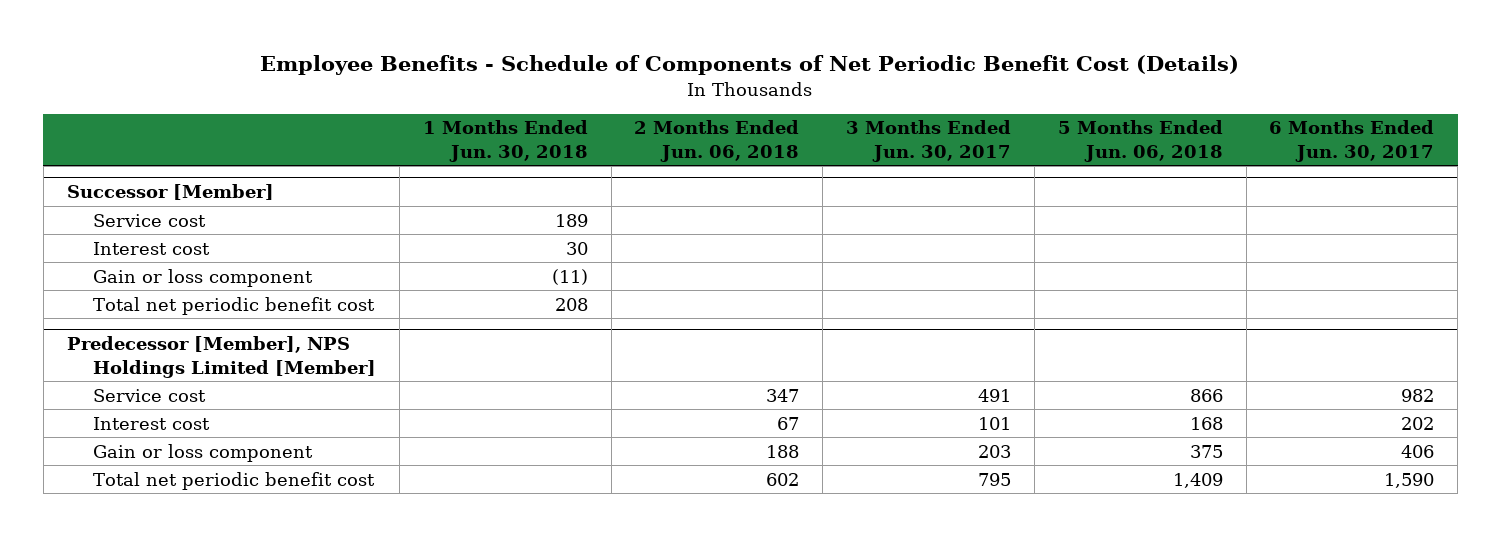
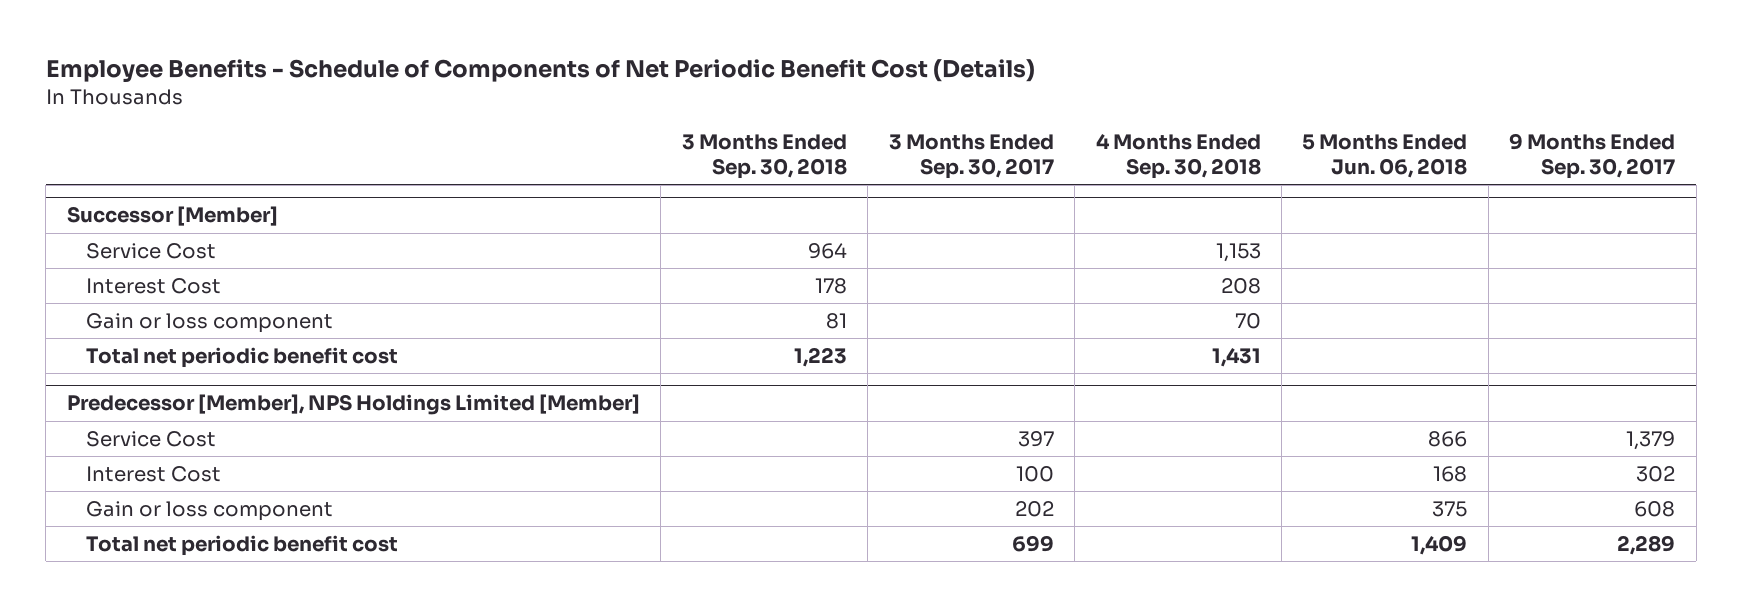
[422,120,588,162] 1 Months Ended Jun. 30, 2018 -> none
[634,120,800,162] 2 Months Ended Jun. 06, 2018 -> none
[846,120,1012,162] 3 Months Ended Jun. 30, 2017 -> none
[1269,120,1435,162] 6 Months Ended Jun. 30, 2017 -> none
none -> [681,134,847,180] 3 Months Ended Sep. 30, 2018
none -> [888,134,1054,180] 3 Months Ended Sep. 30, 2017
none -> [1095,133,1261,180] 4 Months Ended Sep. 30, 2018
none -> [1509,133,1676,180] 9 Months Ended Sep. 30, 2017
[93,213,207,227] Service cost -> [85,242,216,259] Service Cost
[93,241,211,255] Interest cost -> [85,277,221,294] Interest Cost
[93,388,207,402] Service cost -> [85,430,216,447] Service Cost
[93,416,211,430] Interest cost -> [85,465,221,482] Interest Cost

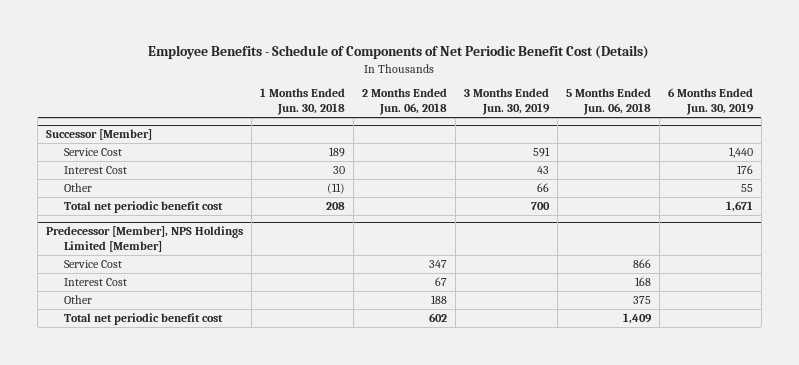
[681,134,847,180] 3 Months Ended Sep. 30, 2018 -> none
[888,134,1054,180] 3 Months Ended Sep. 30, 2017 -> none
[1095,133,1261,180] 4 Months Ended Sep. 30, 2018 -> none
[1509,133,1676,180] 9 Months Ended Sep. 30, 2017 -> none
none -> [260,88,346,116] 1 Months Ended Jun. 30, 2018
none -> [362,88,448,116] 2 Months Ended Jun. 06, 2018
none -> [463,88,550,116] 3 Months Ended Jun. 30, 2019
none -> [667,88,754,116] 6 Months Ended Jun. 30, 2019
[85,312,333,333] Gain or loss component -> none
none -> [64,182,93,192] Other
[85,500,333,521] Gain or loss component -> [64,294,93,304] Other

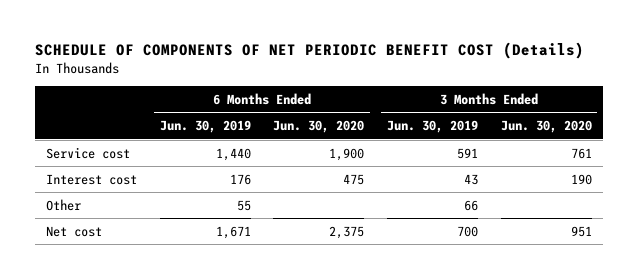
[148,45,650,60] Employee Benefits - Schedule of Components of Net Periodic Benefit Cost (Details) -> [34,42,584,60] SCHEDULE OF COMPONENTS OF NET PERIODIC BENEFIT COST (Details)
[260,88,346,116] 1 Months Ended Jun. 30, 2018 -> none
[362,88,448,116] 2 Months Ended Jun. 06, 2018 -> none
[565,88,651,116] 5 Months Ended Jun. 06, 2018 -> none
none -> [273,120,365,134] Jun. 30, 2020
none -> [500,120,592,134] Jun. 30, 2020
[46,129,153,141] Successor [Member] -> none
[64,147,123,156] Service Cost -> [46,146,131,159] Service cost
[64,165,128,174] Interest Cost -> [46,173,138,185] Interest cost
[46,226,244,253] Predecessor [Member], NPS Holdings Limited [Member] -> none
[64,259,123,268] Service Cost -> none
[64,277,128,286] Interest Cost -> none
[64,294,93,304] Other -> none
[64,312,224,325] Total net periodic benefit cost -> none
[64,200,224,213] Total net periodic benefit cost -> [46,225,103,237] Net cost

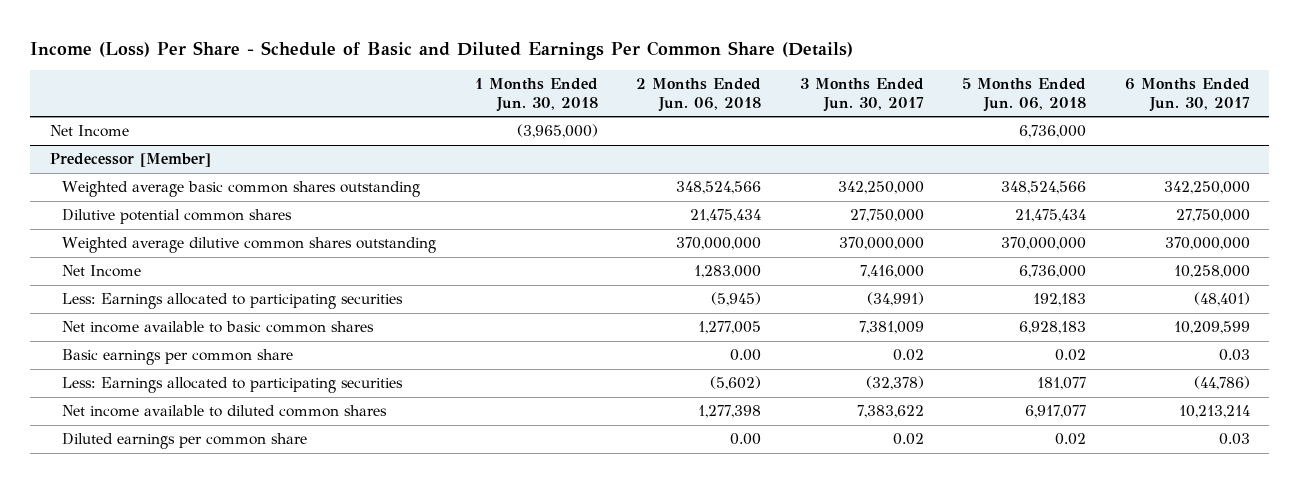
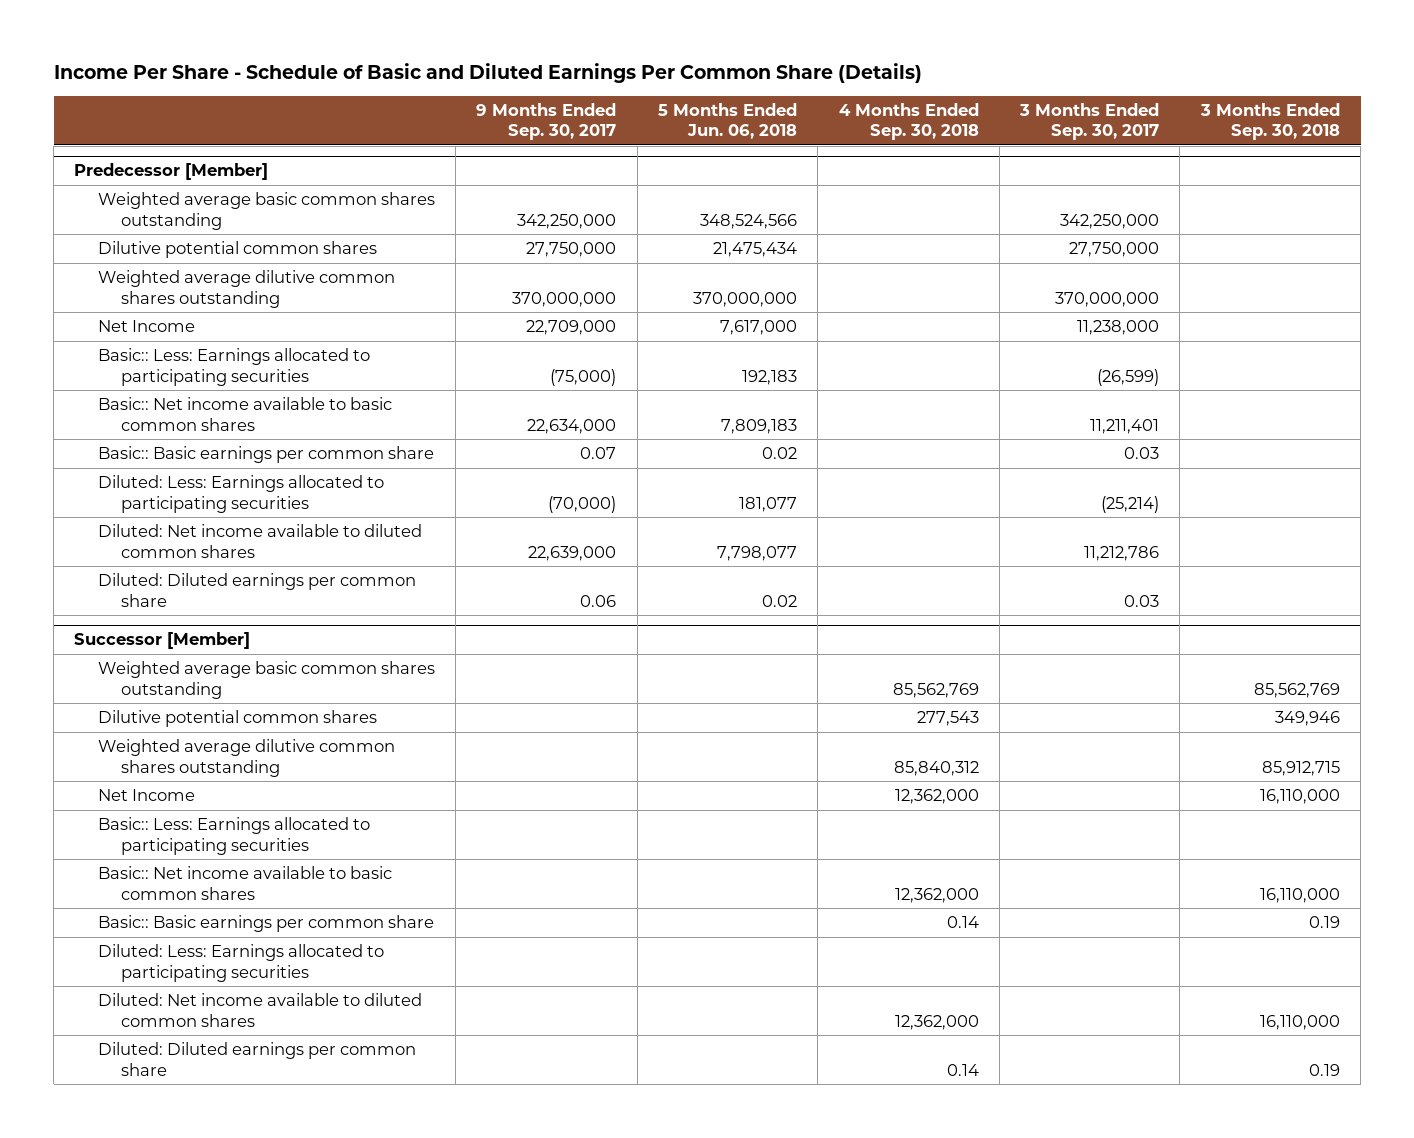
[30,40,854,60] Income (Loss) Per Share - Schedule of Basic and Diluted Earnings Per Common Share (Details) -> [53,63,922,84] Income Per Share - Schedule of Basic and Diluted Earnings Per Common Share (Details)
[474,78,598,112] 1 Months Ended Jun. 30, 2018 -> none
[636,78,762,112] 2 Months Ended Jun. 06, 2018 -> none
[799,78,924,112] 3 Months Ended Jun. 30, 2017 -> none
[1124,78,1250,112] 6 Months Ended Jun. 30, 2017 -> none
none -> [476,102,617,141] 9 Months Ended Sep. 30, 2017
none -> [838,102,979,141] 4 Months Ended Sep. 30, 2018
none -> [1019,102,1160,141] 3 Months Ended Sep. 30, 2017
none -> [1199,102,1340,141] 3 Months Ended Sep. 30, 2018
[49,125,129,138] Net Income -> none
[1019,265,1087,279] 6,736,000 -> [720,320,798,336] 7,617,000
[62,293,404,310] Less: Earnings allocated to participating securities -> [97,348,370,386] Basic:: Less: Earnings allocated to participating securities
[62,321,375,334] Net income available to basic common shares -> [97,397,392,431] Basic:: Net income available to basic common shares
[1019,321,1087,335] 6,928,183 -> [721,418,798,434] 7,809,183
[62,349,294,366] Basic earnings per common share -> [97,446,434,464] Basic:: Basic earnings per common share
[62,377,404,394] Less: Earnings allocated to participating securities -> [97,475,384,513] Diluted: Less: Earnings allocated to participating securities
[62,405,388,418] Net income available to diluted common shares -> [97,524,422,558] Diluted: Net income available to diluted common shares
[1025,405,1087,419] 6,917,077 -> [717,545,798,561] 7,798,077
[62,433,308,450] Diluted earnings per common share -> [97,573,416,607] Diluted: Diluted earnings per common share
none -> [74,632,251,650] Successor [Member]
none -> [97,661,435,699] Weighted average basic common shares outstanding
none -> [97,710,377,728] Dilutive potential common shares
none -> [97,739,395,777] Weighted average dilutive common shares outstanding
none -> [97,789,195,802] Net Income
none -> [97,817,370,855] Basic:: Less: Earnings allocated to participating securities
none -> [97,866,392,900] Basic:: Net income available to basic common shares
none -> [97,915,434,933] Basic:: Basic earnings per common share
none -> [97,944,384,982] Diluted: Less: Earnings allocated to participating securities
none -> [97,993,422,1027] Diluted: Net income available to diluted common shares
none -> [97,1042,416,1076] Diluted: Diluted earnings per common share

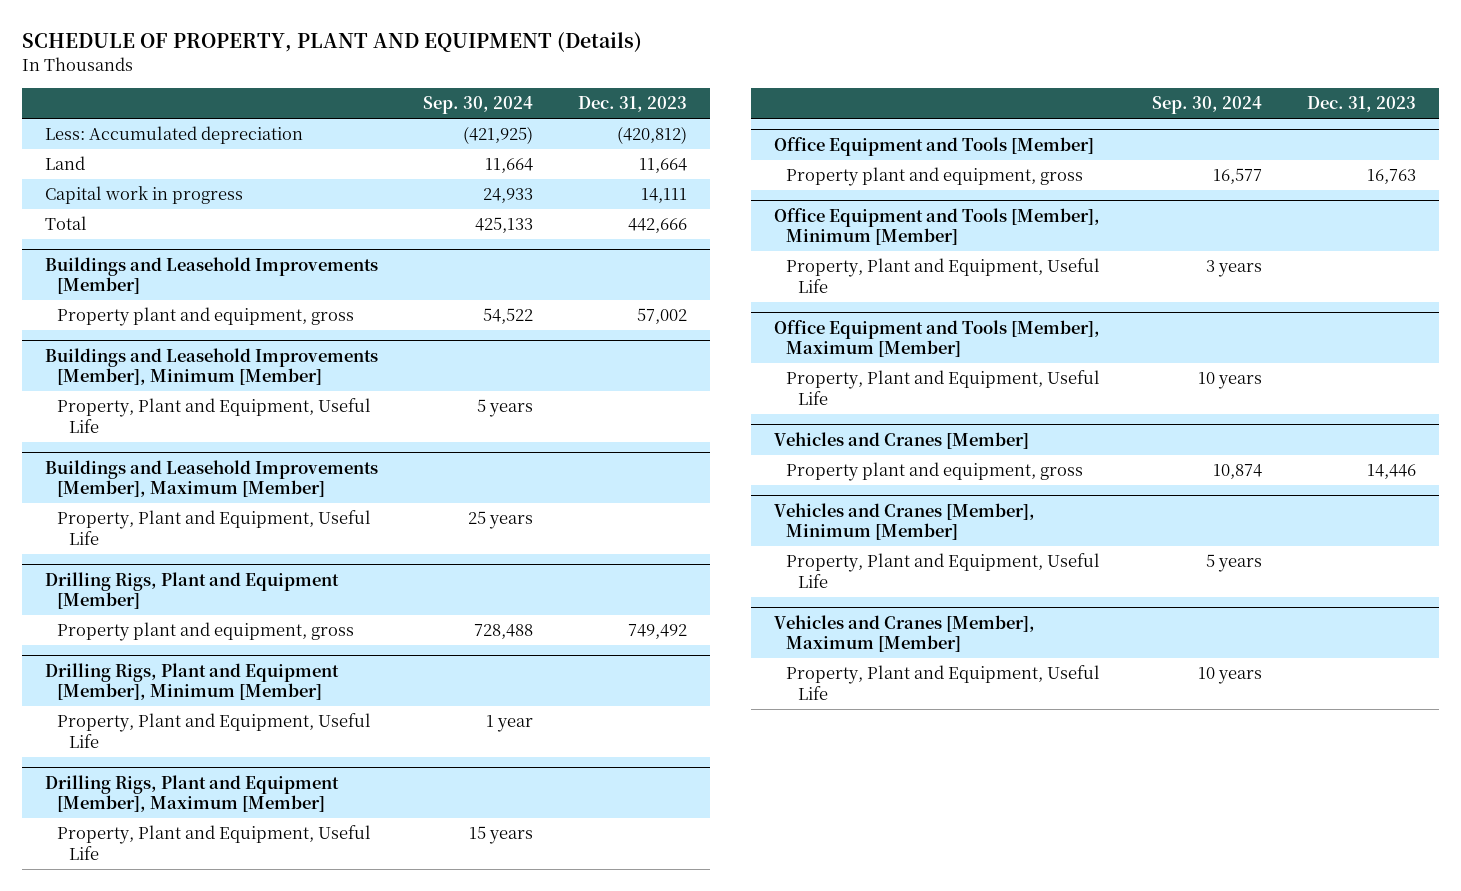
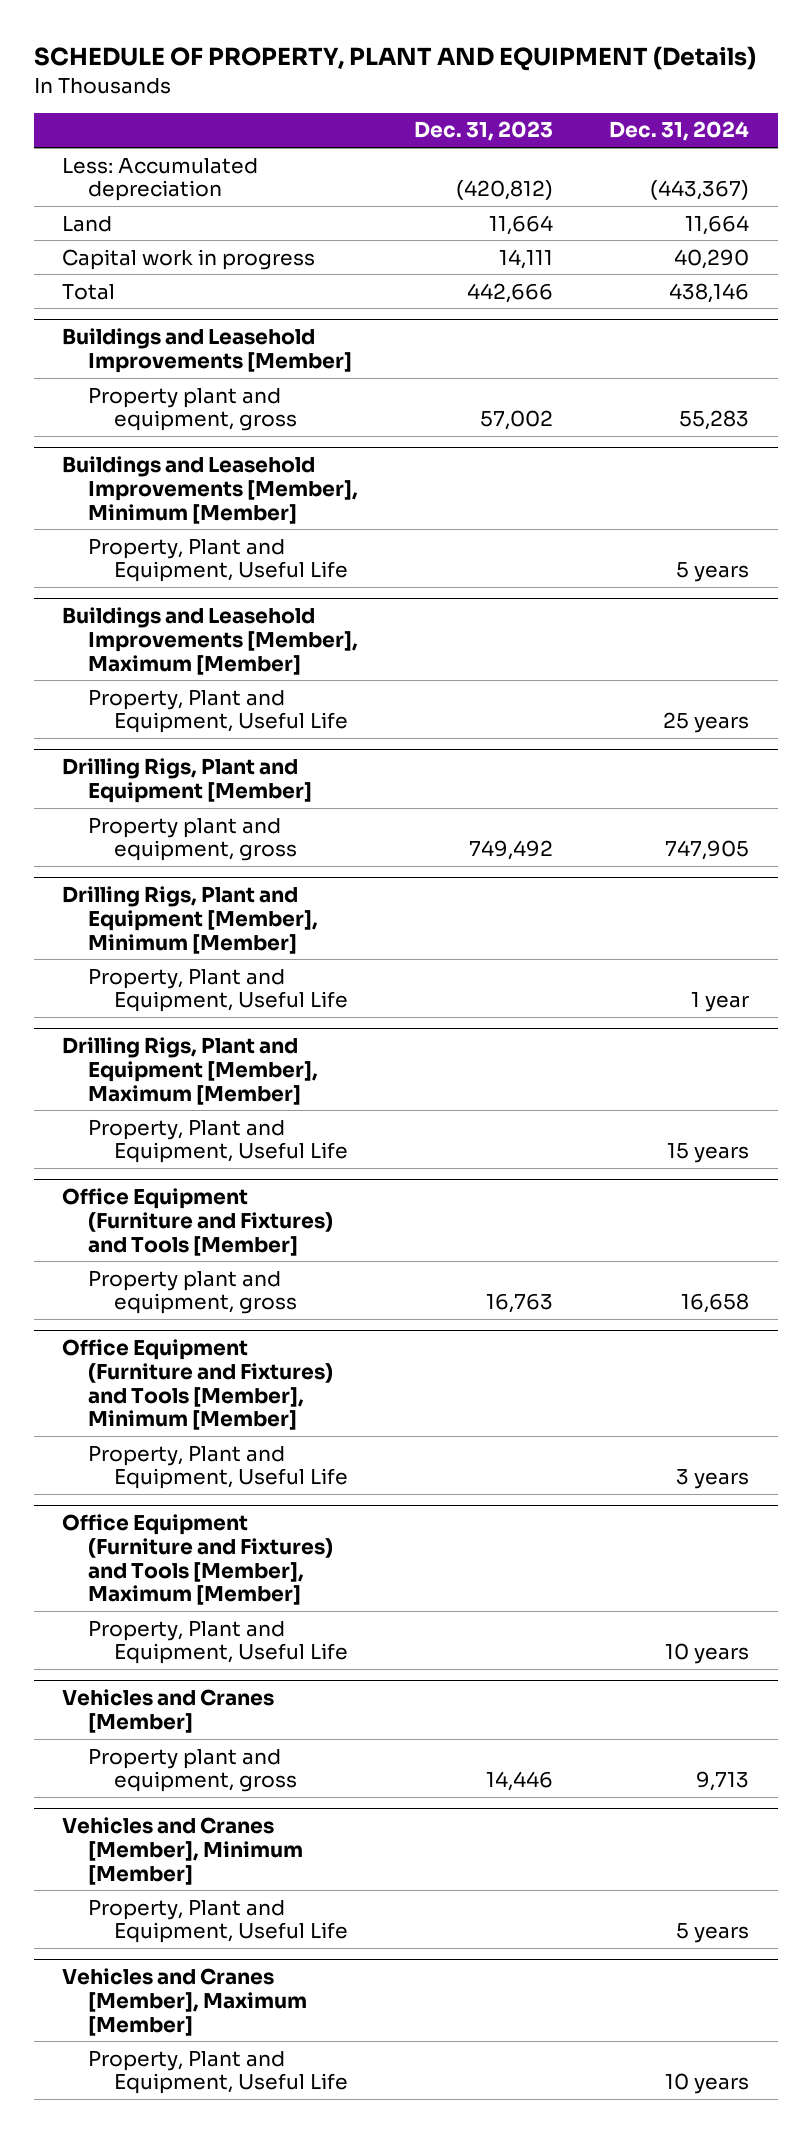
[422,95,533,114] Sep. 30, 2024 -> none
none -> [609,121,750,142] Dec. 31, 2024
[773,136,1094,156] Office Equipment and Tools [Member] -> [61,1188,333,1256] Office Equipment (Furniture and Fixtures) and Tools [Member]
[773,207,1100,245] Office Equipment and Tools [Member], Minimum [Member] -> [61,1339,333,1431] Office Equipment (Furniture and Fixtures) and Tools [Member], Minimum [Member]
[773,319,1100,357] Office Equipment and Tools [Member], Maximum [Member] -> [61,1514,333,1606] Office Equipment (Furniture and Fixtures) and Tools [Member], Maximum [Member]

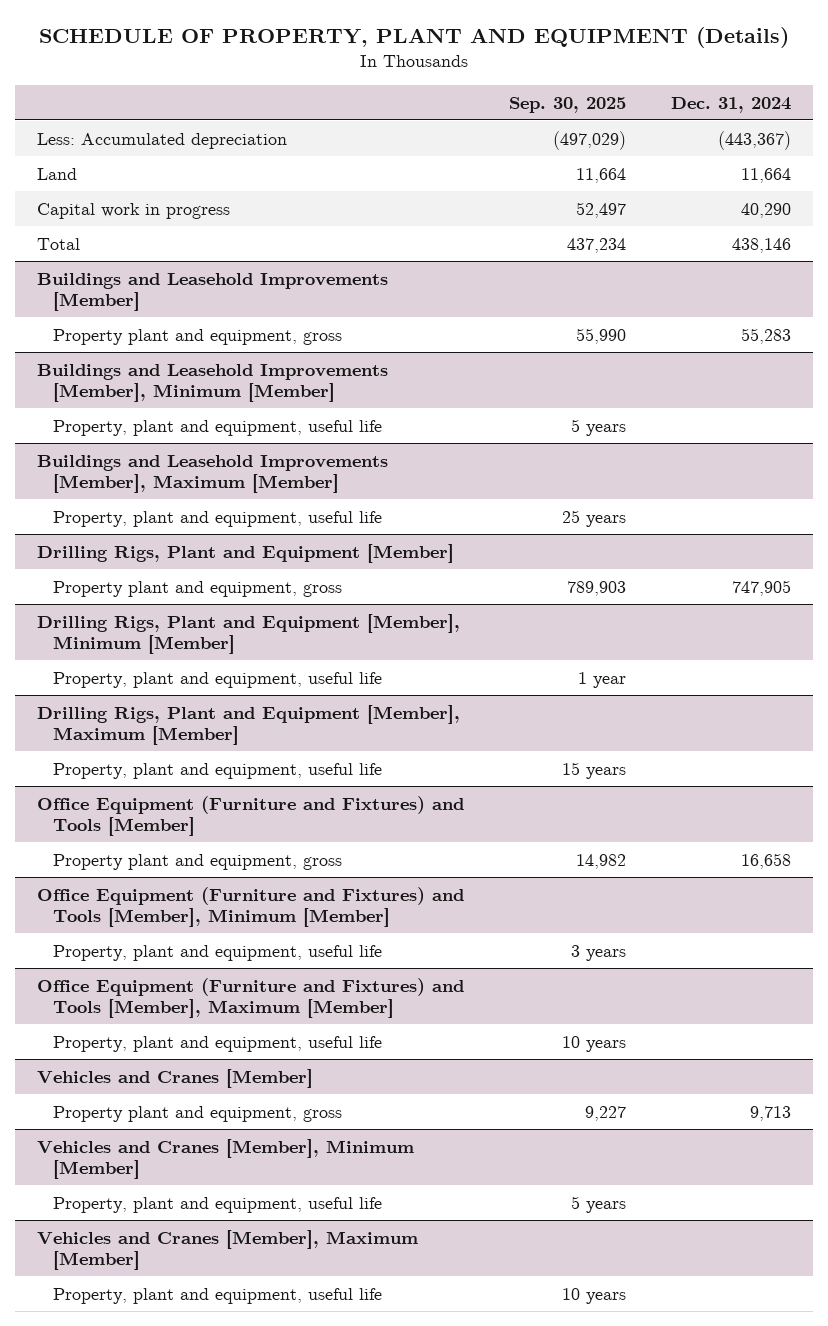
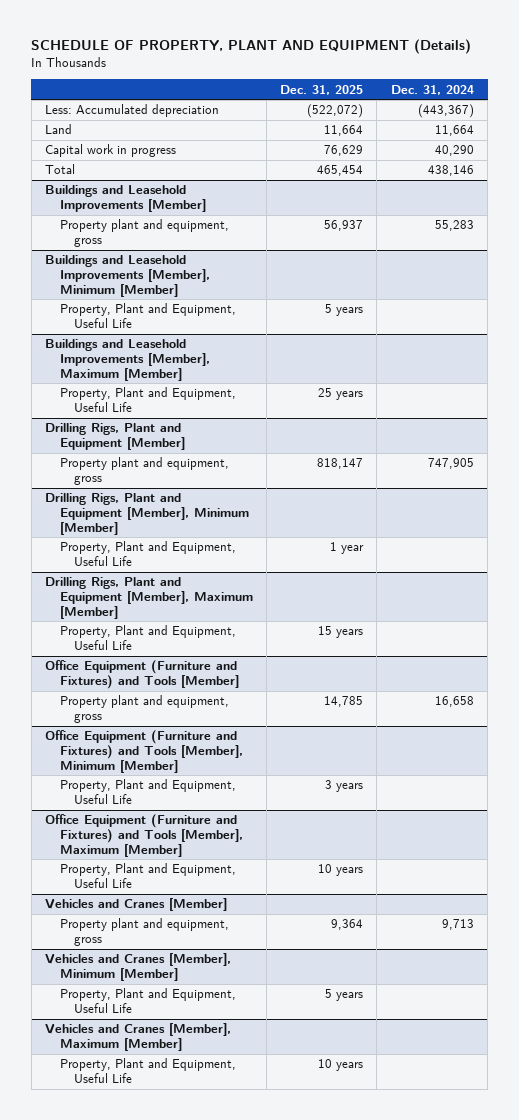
[508,96,626,113] Sep. 30, 2025 -> none
none -> [280,84,364,95] Dec. 31, 2025
[52,419,382,436] Property, plant and equipment, useful life -> [59,303,236,328] Property, Plant and Equipment, Useful Life
[52,510,382,527] Property, plant and equipment, useful life -> [59,387,236,412] Property, Plant and Equipment, Useful Life
[52,671,382,688] Property, plant and equipment, useful life -> [59,541,236,566] Property, Plant and Equipment, Useful Life
[52,762,382,779] Property, plant and equipment, useful life -> [59,625,236,650] Property, Plant and Equipment, Useful Life
[52,944,382,961] Property, plant and equipment, useful life -> [59,779,236,804] Property, Plant and Equipment, Useful Life
[52,1035,382,1052] Property, plant and equipment, useful life -> [59,863,236,888] Property, Plant and Equipment, Useful Life
[52,1196,382,1213] Property, plant and equipment, useful life -> [59,988,236,1013] Property, Plant and Equipment, Useful Life
[52,1287,382,1304] Property, plant and equipment, useful life -> [59,1058,236,1083] Property, Plant and Equipment, Useful Life

